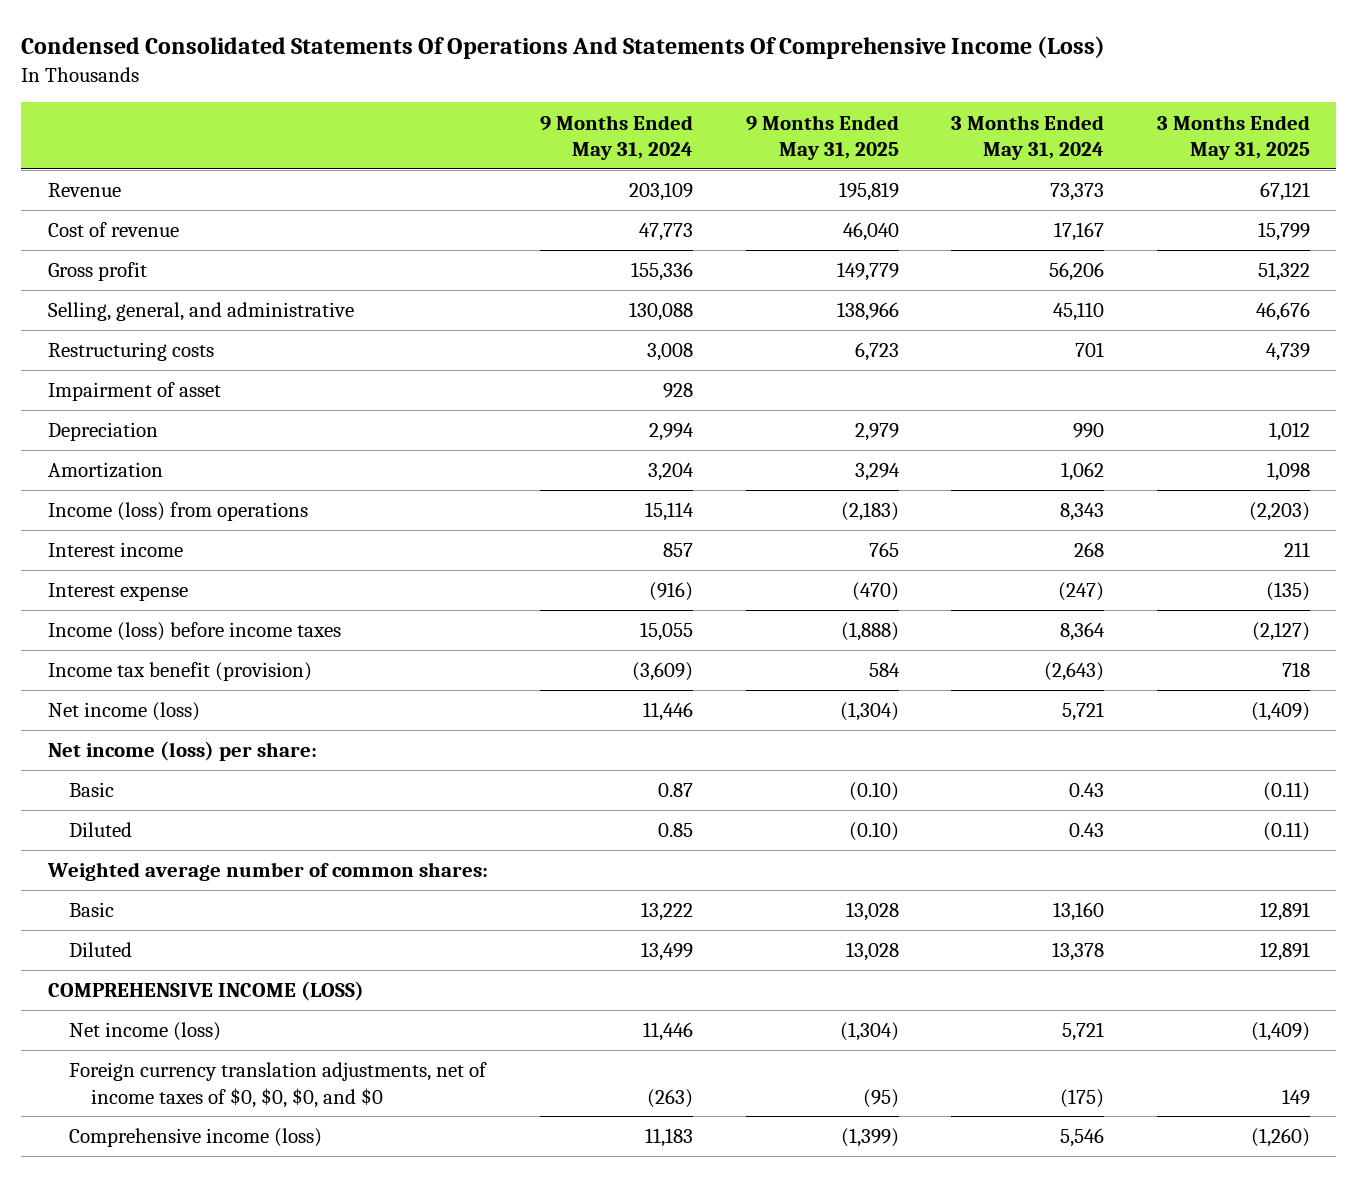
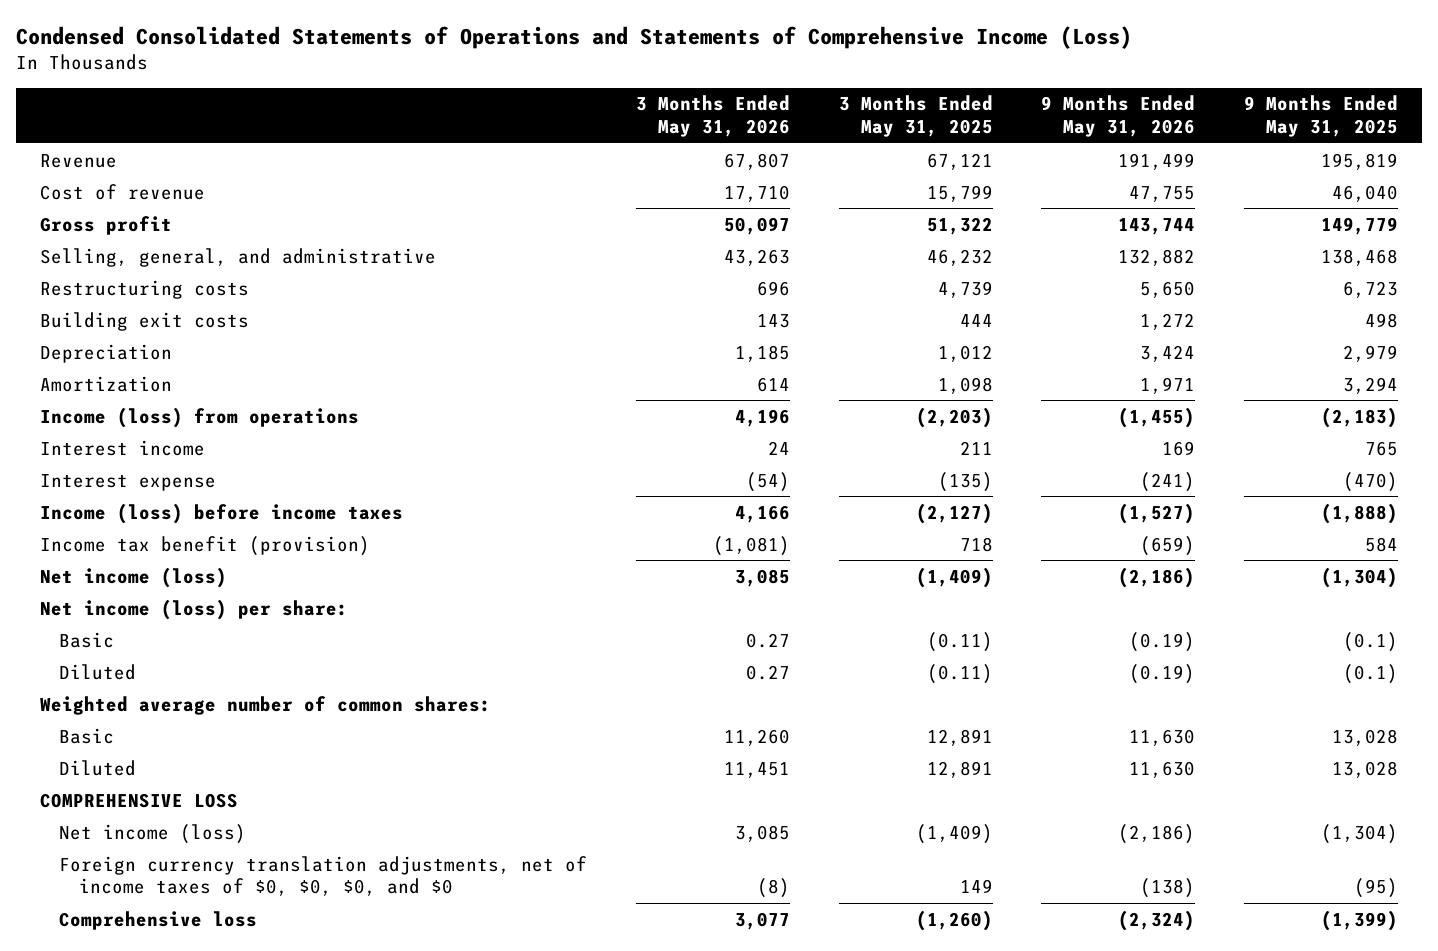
[21,35,1106,59] Condensed Consolidated Statements Of Operations And Statements Of Comprehensive Income (Loss) -> [15,26,1132,50] Condensed Consolidated Statements of Operations and Statements of Comprehensive Income (Loss)
[540,114,694,160] 9 Months Ended May 31, 2024 -> none
[951,114,1105,160] 3 Months Ended May 31, 2024 -> none
none -> [635,95,790,138] 3 Months Ended May 31, 2026
none -> [1041,95,1196,138] 9 Months Ended May 31, 2026
[836,302,899,322] 138,966 -> [1320,248,1398,266] 138,468
[1256,302,1311,322] 46,676 -> [926,248,993,266] 46,232
[47,382,221,402] Impairment of asset -> none
none -> [39,311,249,331] Building exit costs
[848,782,899,802] (0.10) -> [1342,631,1398,652] (0.1)
[848,822,899,842] (0.10) -> [1342,663,1398,684] (0.1)
[47,981,364,1002] COMPREHENSIVE INCOME (LOSS) -> [39,792,238,808] COMPREHENSIVE LOSS
[69,1128,323,1148] Comprehensive income (loss) -> [59,910,258,930] Comprehensive loss

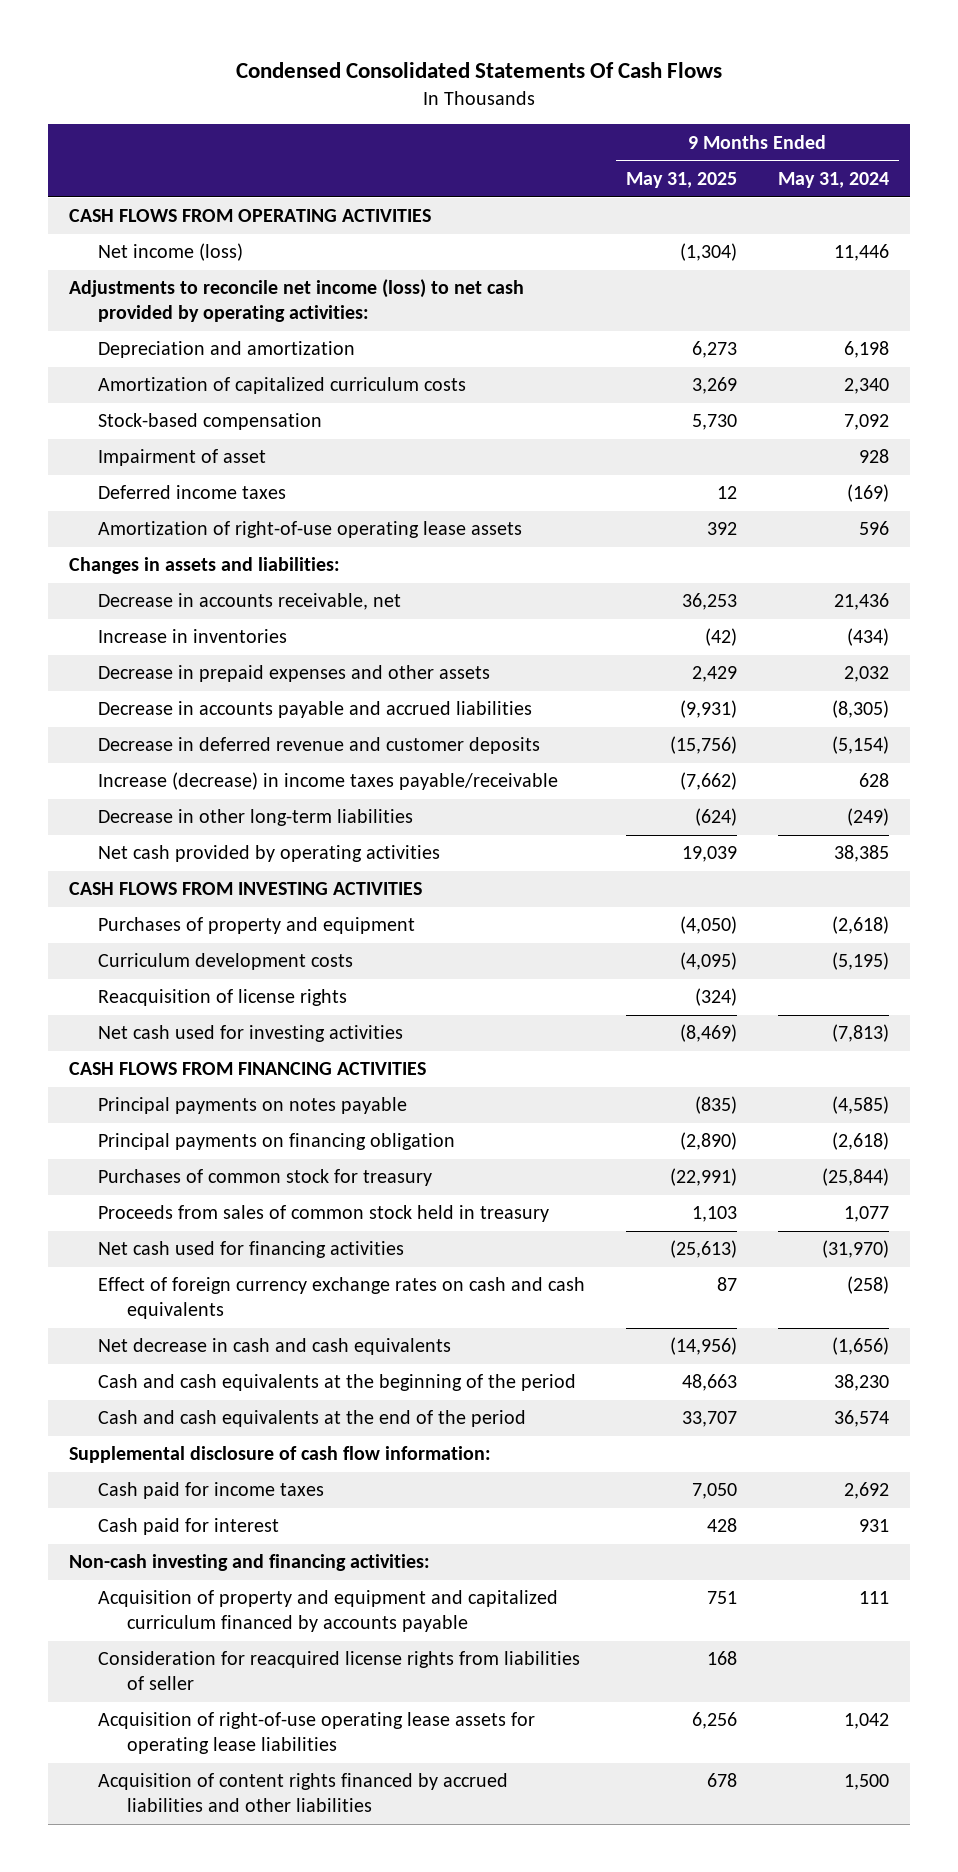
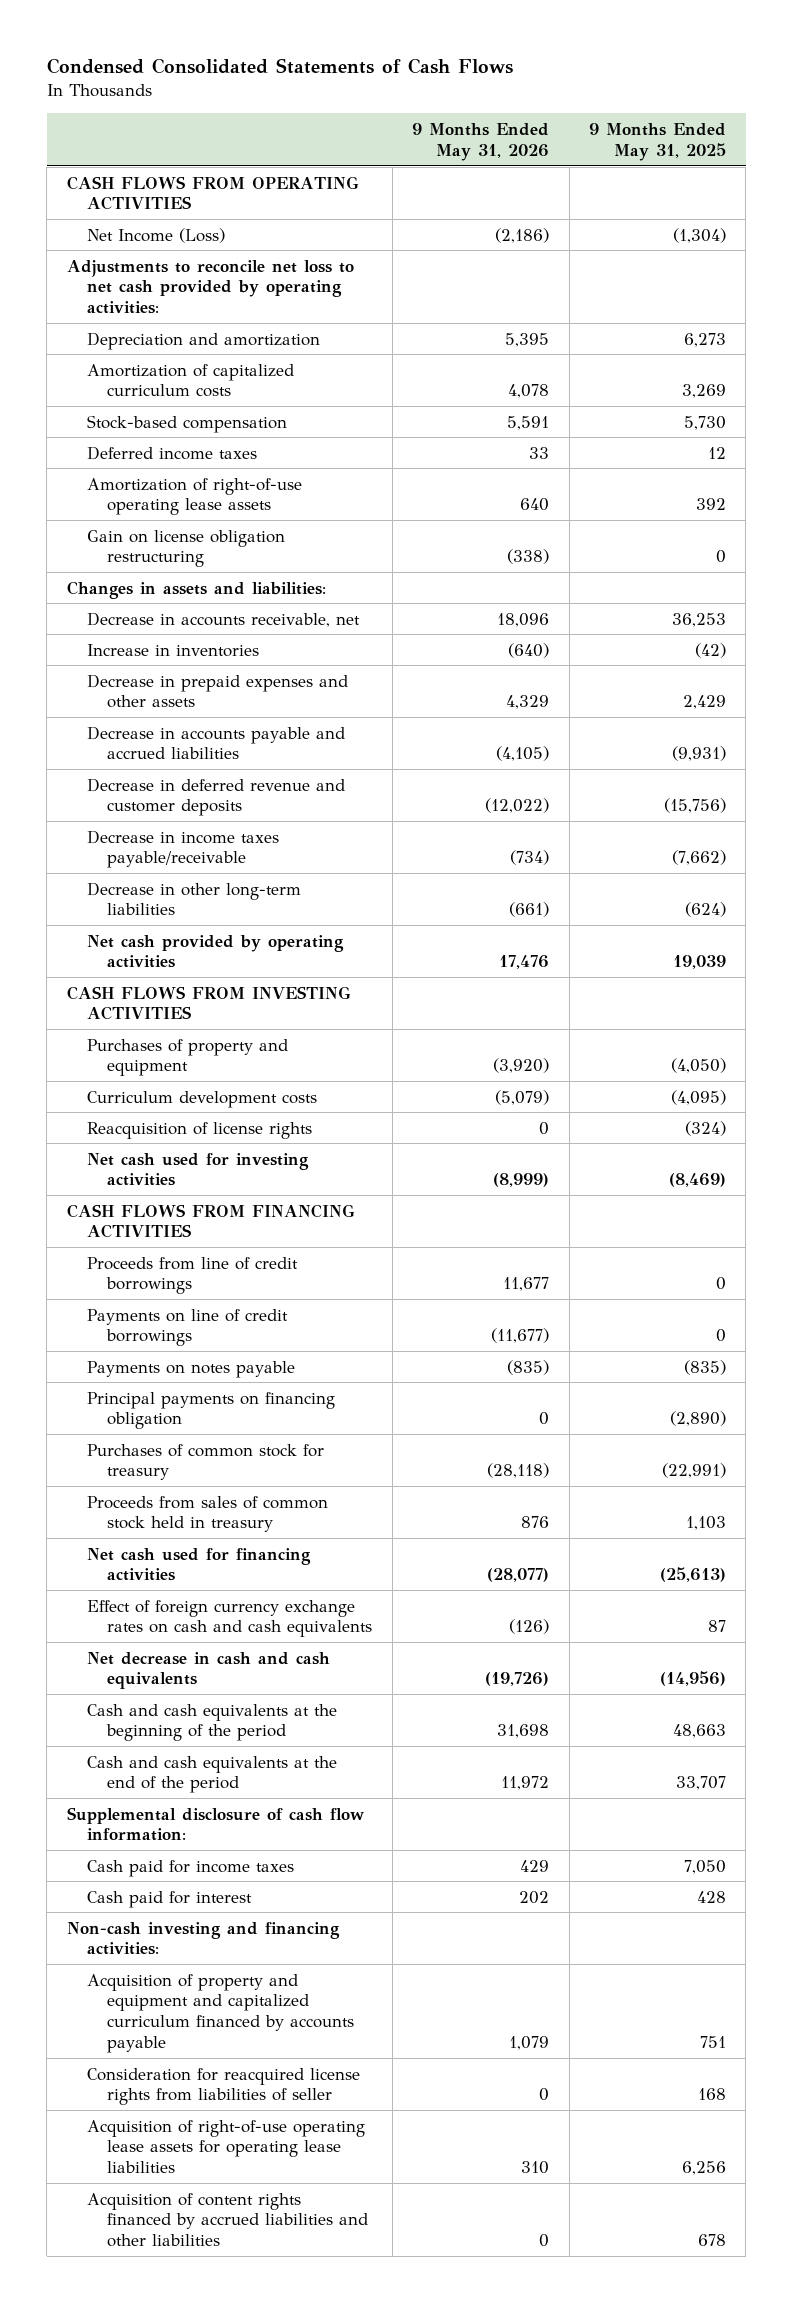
[235,62,722,79] Condensed Consolidated Statements Of Cash Flows -> [46,58,513,75] Condensed Consolidated Statements of Cash Flows
[777,171,889,188] May 31, 2024 -> none
none -> [412,122,550,161] 9 Months Ended May 31, 2026
[97,243,243,262] Net income (loss) -> [87,227,226,243] Net Income (Loss)
[68,279,524,323] Adjustments to reconcile net income (loss) to net cash provided by operating activities: -> [66,259,354,315] Adjustments to reconcile net loss to net cash provided by operating activities:
[97,449,266,467] Impairment of asset -> none
none -> [87,529,286,568] Gain on license obligation restructuring
[97,772,558,791] Increase (decrease) in income taxes payable/receivable -> [87,829,280,869] Decrease in income taxes payable/receivable
none -> [87,1256,299,1295] Proceeds from line of credit borrowings
none -> [87,1308,289,1347] Payments on line of credit borrowings
[97,1097,407,1115] Principal payments on notes payable -> [87,1360,296,1378] Payments on notes payable

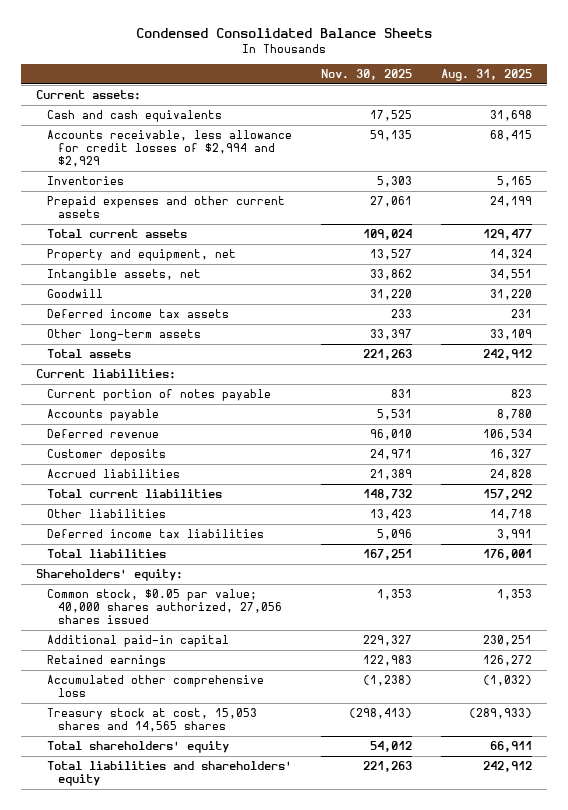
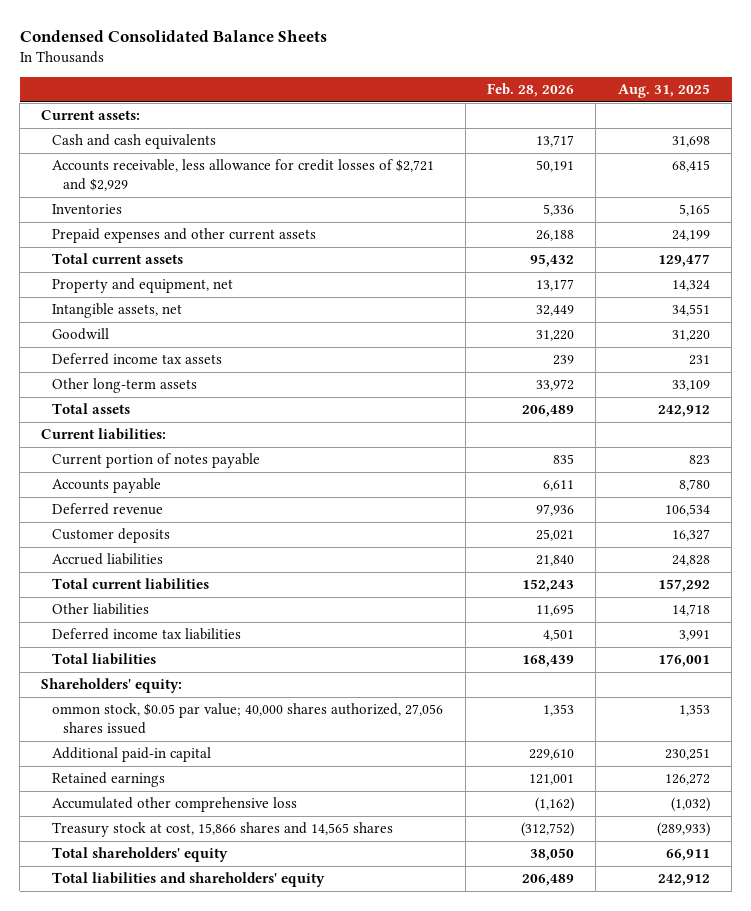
[321,68,413,80] Nov. 30, 2025 -> none
none -> [487,83,575,98] Feb. 28, 2026
[47,130,293,168] Accounts receivable, less allowance for credit losses of $2,994 and $2,929 -> [52,159,435,192] Accounts receivable, less allowance for credit losses of $2,721 and $2,929
[47,589,283,625] Common stock, $0.05 par value; 40,000 shares authorized, 27,056 shares issued -> [52,703,444,735] ommon stock, $0.05 par value; 40,000 shares authorized, 27,056 shares issued
[47,708,258,733] Treasury stock at cost, 15,053 shares and 14,565 shares -> [52,822,394,838] Treasury stock at cost, 15,866 shares and 14,565 shares

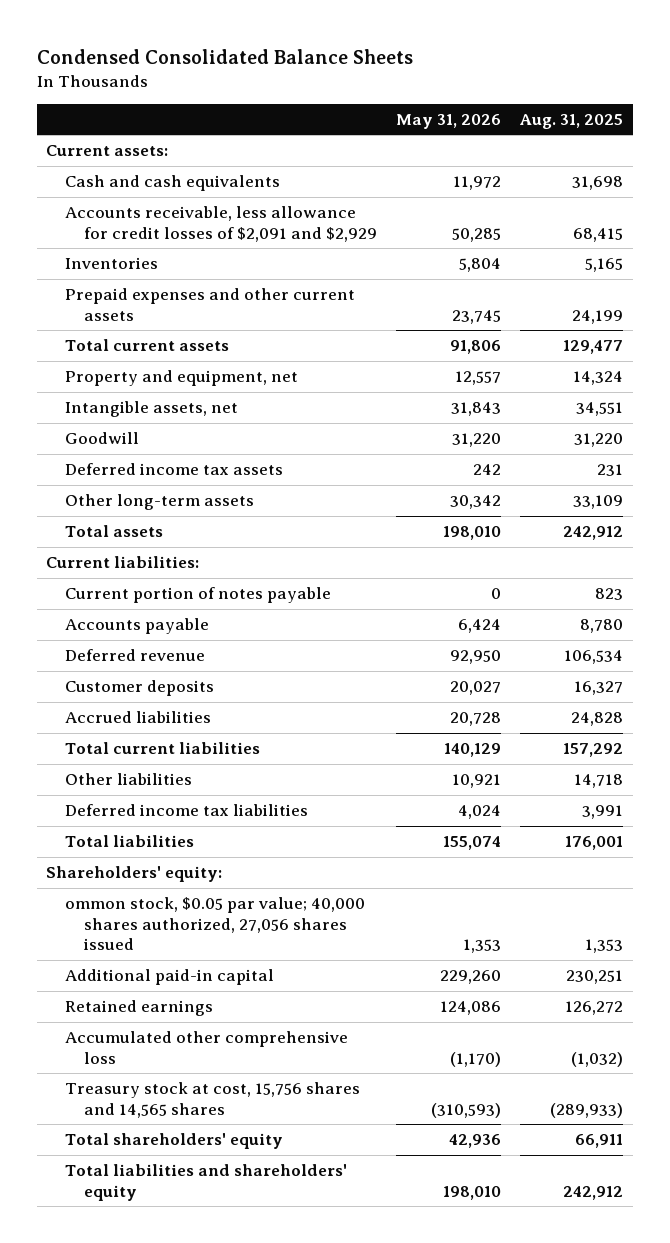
[487,83,575,98] Feb. 28, 2026 -> none
none -> [395,114,501,130] May 31, 2026
[52,159,435,192] Accounts receivable, less allowance for credit losses of $2,721 and $2,929 -> [65,206,377,242] Accounts receivable, less allowance for credit losses of $2,091 and $2,929
[52,822,394,838] Treasury stock at cost, 15,866 shares and 14,565 shares -> [65,1082,361,1118] Treasury stock at cost, 15,756 shares and 14,565 shares

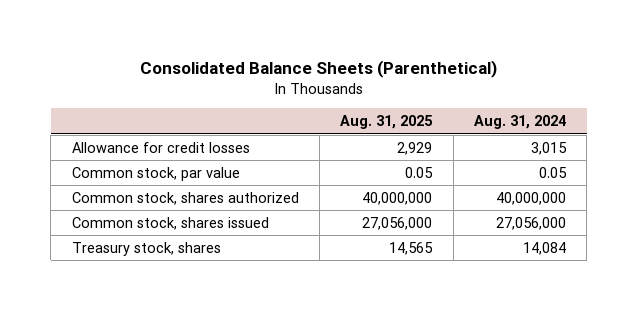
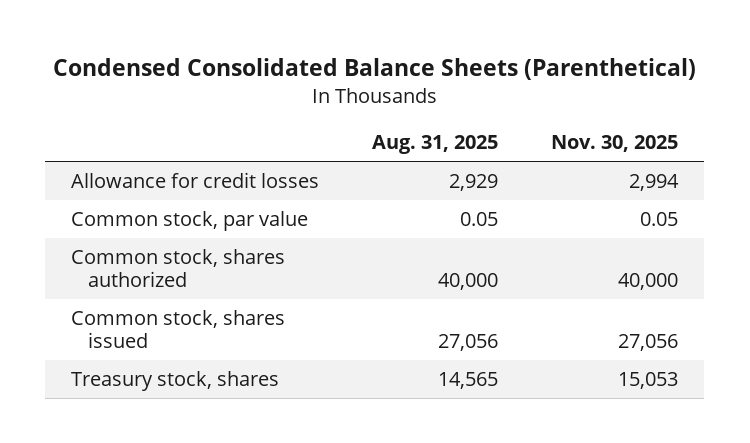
[139,59,497,78] Consolidated Balance Sheets (Parenthetical) -> [52,58,696,81] Condensed Consolidated Balance Sheets (Parenthetical)
[474,115,567,130] Aug. 31, 2024 -> none
none -> [551,135,679,153] Nov. 30, 2025
[362,191,433,205] 40,000,000 -> [438,273,499,291] 40,000
[362,216,433,230] 27,056,000 -> [438,334,499,352] 27,056

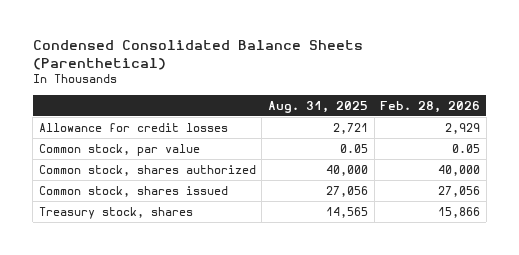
[551,135,679,153] Nov. 30, 2025 -> none
none -> [380,100,481,113] Feb. 28, 2026
[449,174,499,192] 2,929 -> [332,122,368,134] 2,721

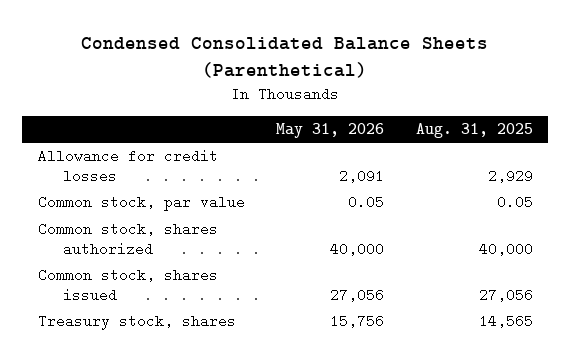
[380,100,481,113] Feb. 28, 2026 -> none
none -> [276,123,385,139] May 31, 2026
[332,122,368,134] 2,721 -> [487,169,533,184] 2,929

